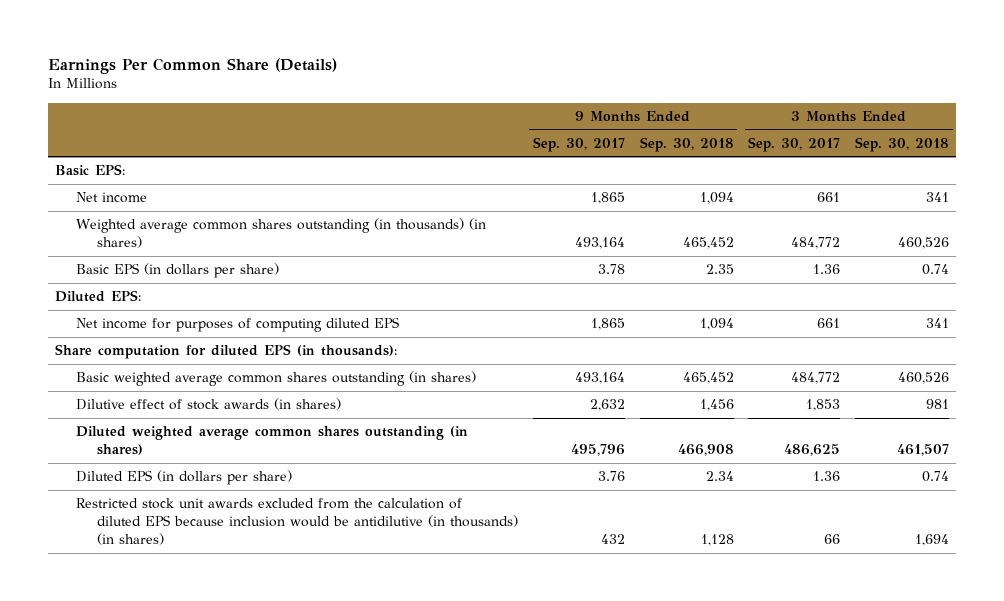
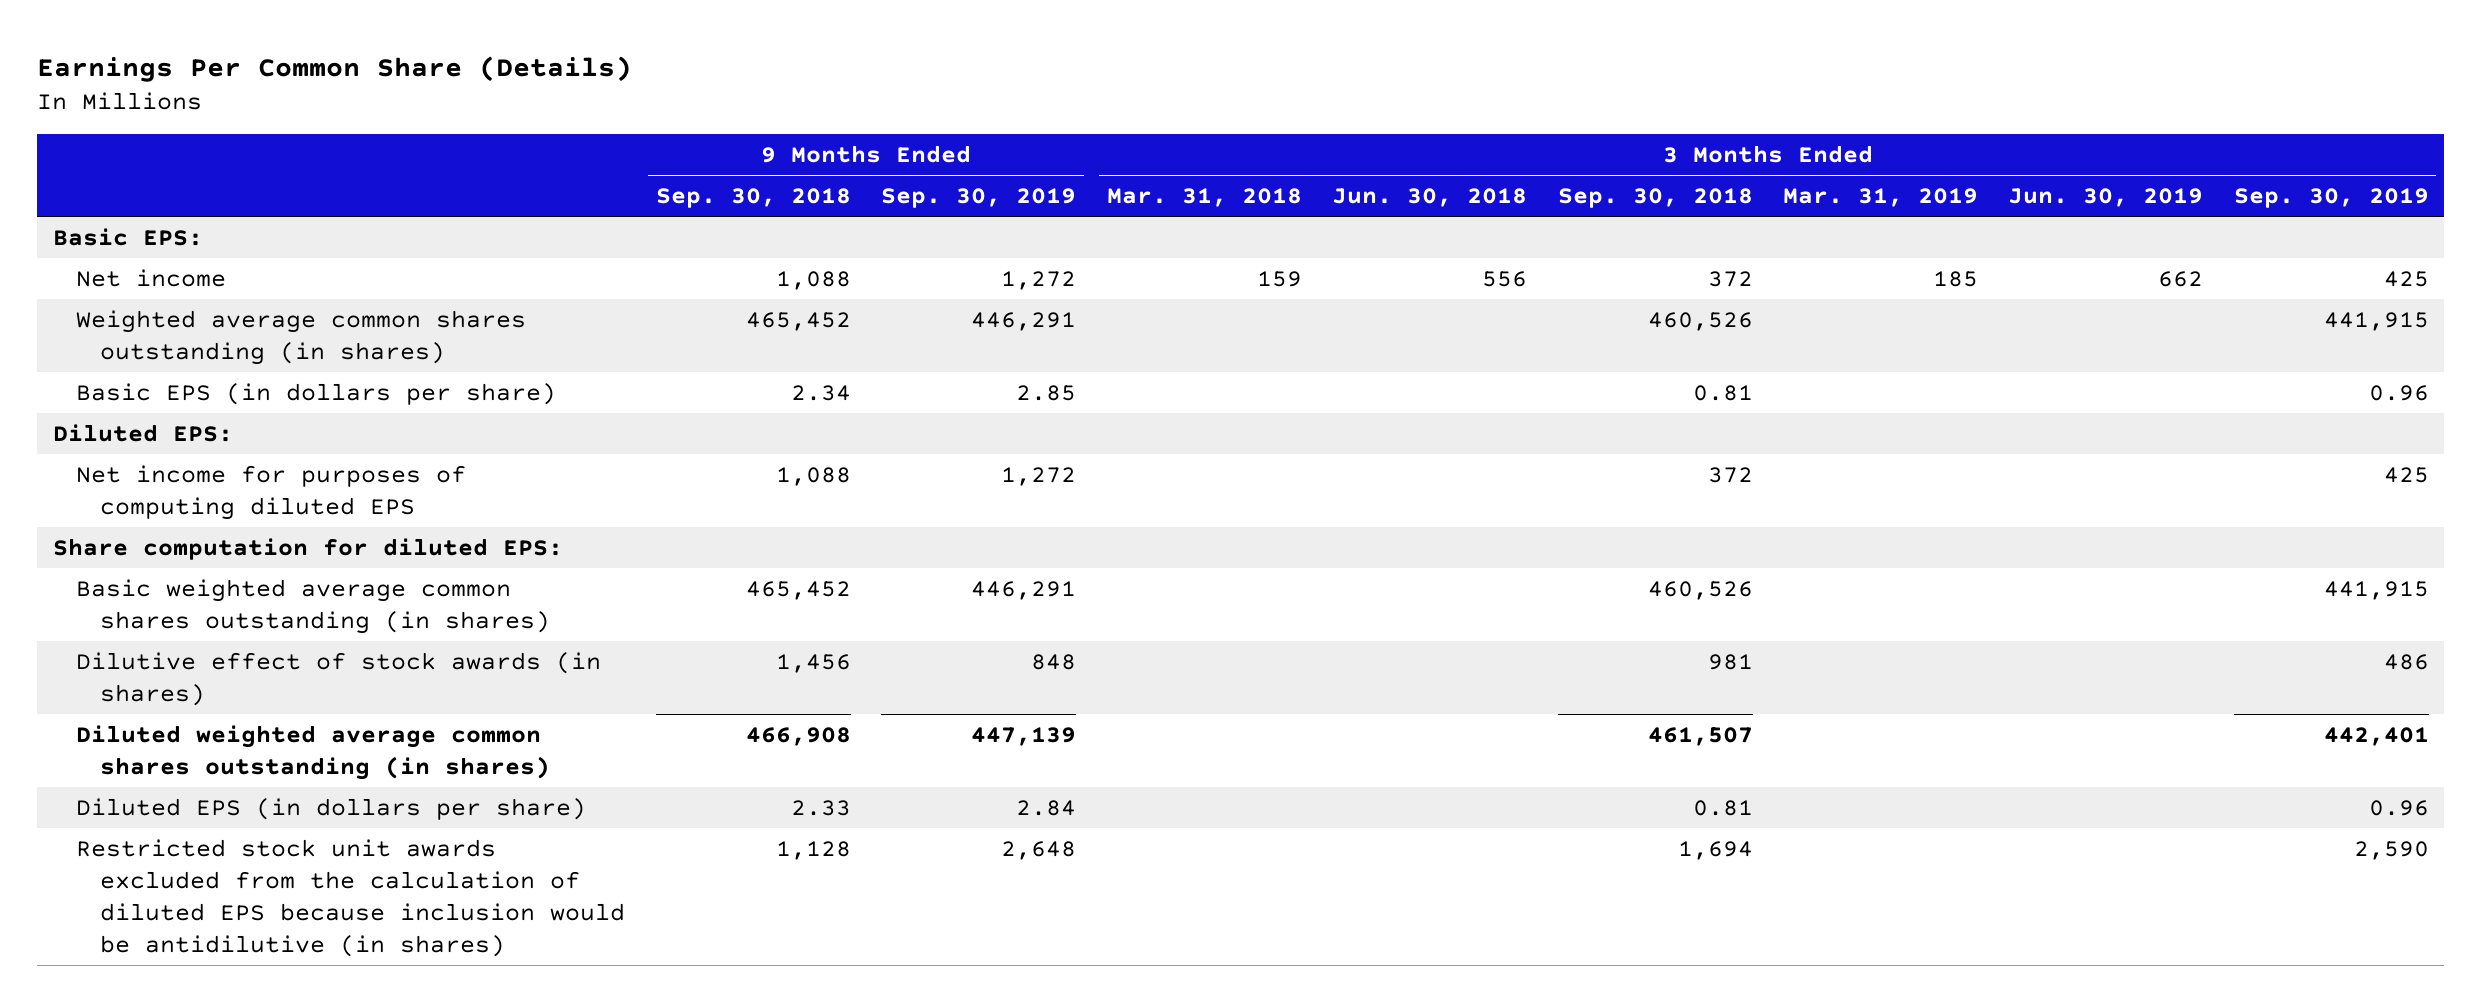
[532,136,625,152] Sep. 30, 2017 -> none
[748,136,841,152] Sep. 30, 2017 -> none
none -> [881,188,1077,209] Sep. 30, 2019
none -> [1106,188,1302,208] Mar. 31, 2018
none -> [1332,188,1528,208] Jun. 30, 2018
none -> [1782,188,1978,208] Mar. 31, 2019
none -> [2008,188,2204,208] Jun. 30, 2019
none -> [2233,188,2429,209] Sep. 30, 2019
[699,192,734,205] 1,094 -> [775,270,851,290] 1,088
[925,192,949,203] 341 -> [1707,270,1753,287] 372
[76,218,487,249] Weighted average common shares outstanding (in thousands) (in shares) -> [76,309,527,365] Weighted average common shares outstanding (in shares)
[705,264,734,275] 2.35 -> [790,384,851,401] 2.34
[921,264,949,276] 0.74 -> [1692,384,1753,401] 0.81
[699,318,734,331] 1,094 -> [775,466,851,486] 1,088
[925,318,949,329] 341 -> [1707,466,1753,483] 372
[55,344,398,360] Share computation for diluted EPS (in thousands): -> [52,537,563,560] Share computation for diluted EPS:
[705,471,734,482] 2.34 -> [790,799,851,816] 2.33
[921,471,949,483] 0.74 -> [1692,799,1753,816] 0.81
[76,498,519,546] Restricted stock unit awards excluded from the calculation of diluted EPS because inclusion would be antidilutive (in thousands) (in shares) -> [76,838,626,957] Restricted stock unit awards excluded from the calculation of diluted EPS because inclusion would be antidilutive (in shares)

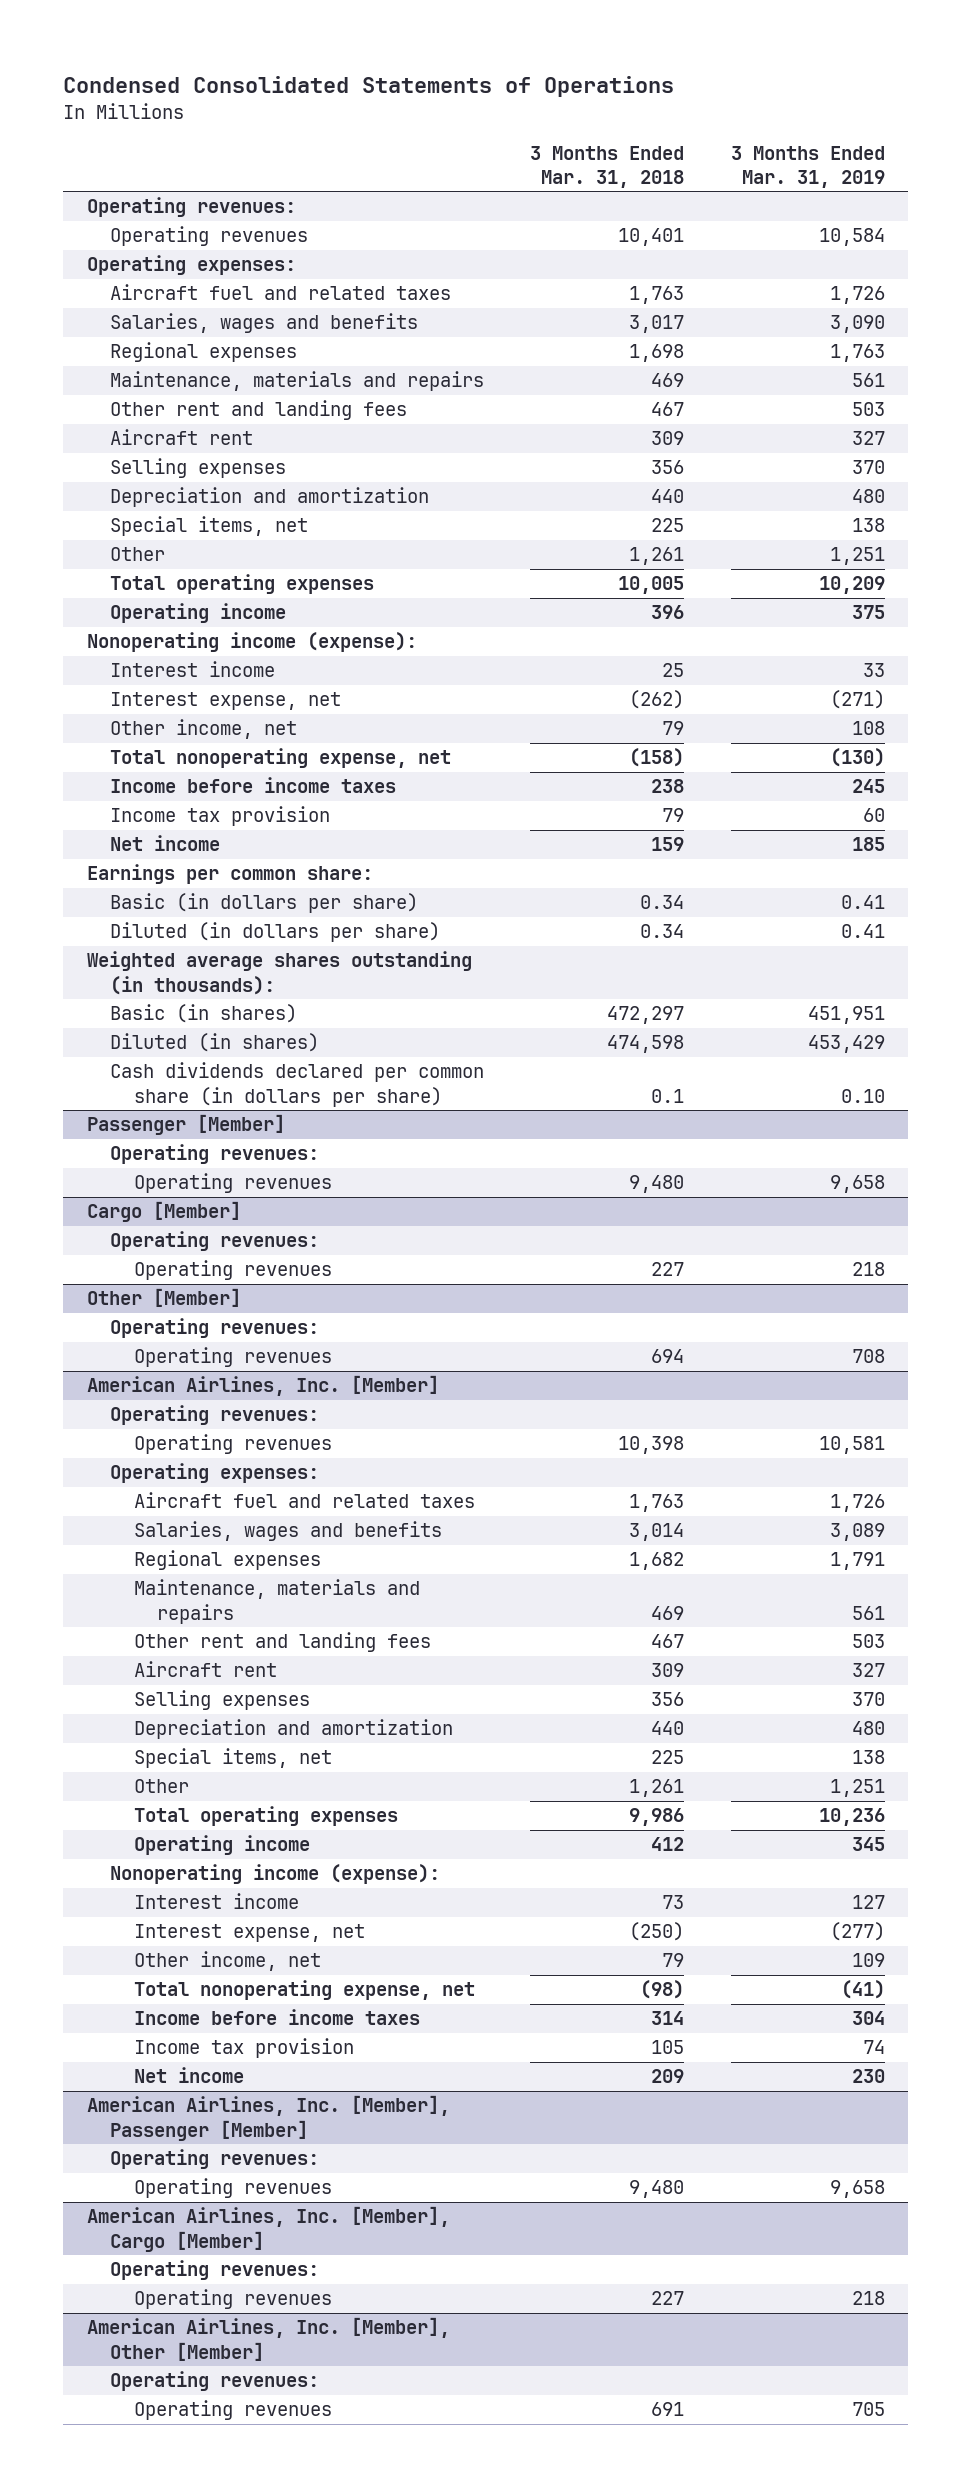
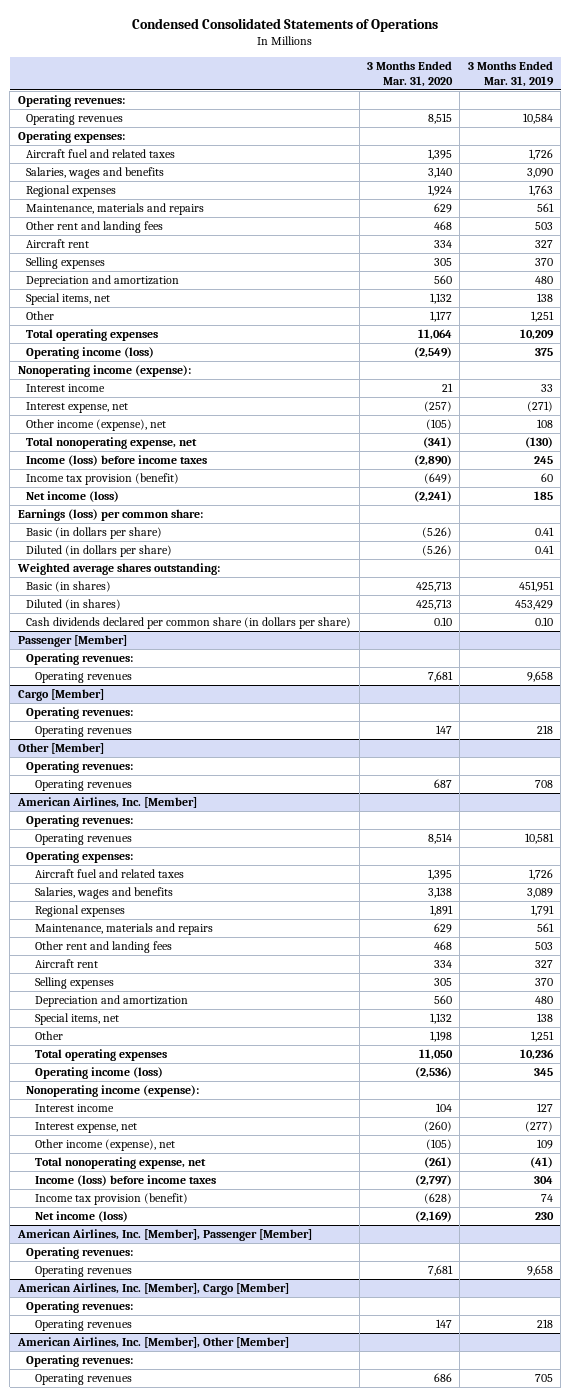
[530,145,685,188] 3 Months Ended Mar. 31, 2018 -> none
none -> [366,61,453,87] 3 Months Ended Mar. 31, 2020
[110,603,287,624] Operating income -> [26,347,155,360] Operating income (loss)
[110,719,298,740] Other income, net -> [26,419,167,432] Other income (expense), net
[110,777,397,794] Income before income taxes -> [26,455,208,467] Income (loss) before income taxes
[110,806,331,827] Income tax provision -> [26,473,180,486] Income tax provision (benefit)
[110,835,221,852] Net income -> [26,491,120,503] Net income (loss)
[86,864,373,885] Earnings per common share: -> [17,509,203,522] Earnings (loss) per common share:
[86,951,472,995] Weighted average shares outstanding (in thousands): -> [16,563,220,576] Weighted average shares outstanding:
[133,1835,310,1856] Operating income -> [34,1067,163,1080] Operating income (loss)
[133,1951,321,1972] Other income, net -> [34,1139,175,1152] Other income (expense), net
[133,2009,420,2026] Income before income taxes -> [34,1175,216,1187] Income (loss) before income taxes
[133,2038,354,2059] Income tax provision -> [34,1193,188,1206] Income tax provision (benefit)
[133,2067,244,2084] Net income -> [34,1211,128,1223] Net income (loss)

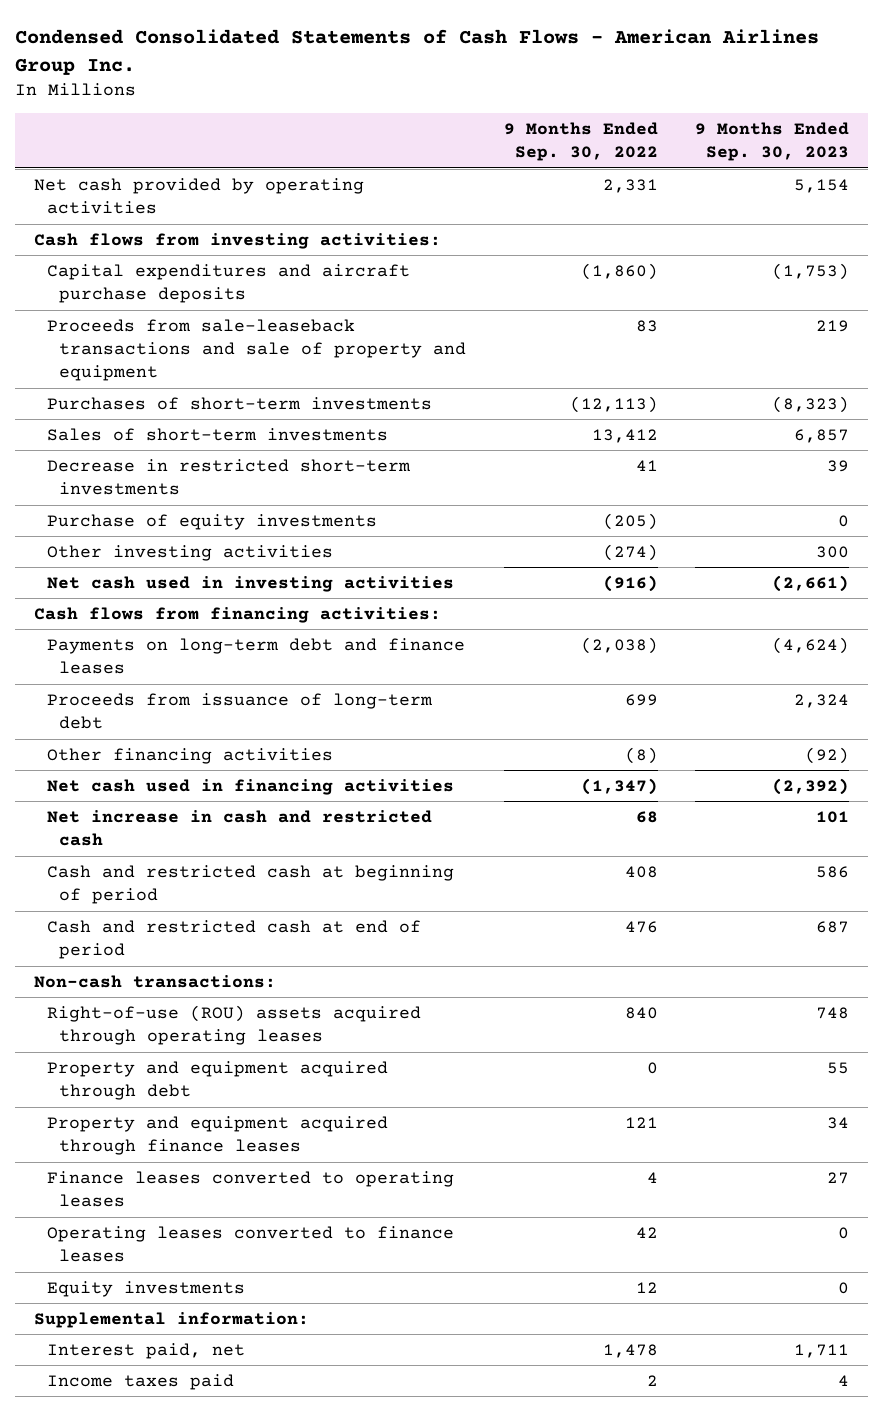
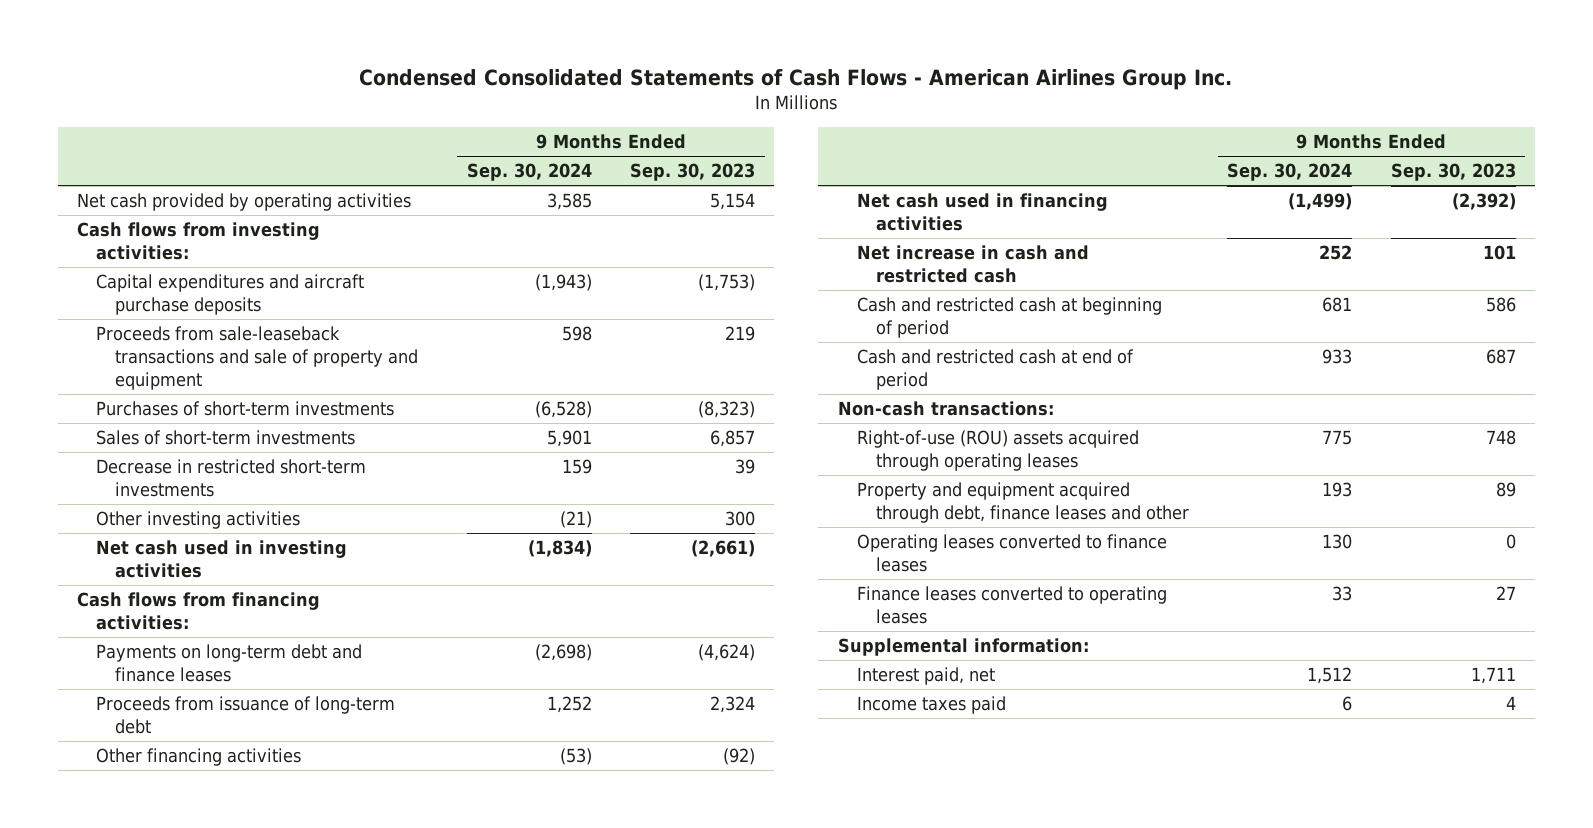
[503,121,658,162] 9 Months Ended Sep. 30, 2022 -> none
none -> [466,163,592,182] Sep. 30, 2024
[46,513,377,530] Purchase of equity investments -> none
[46,1060,388,1101] Property and equipment acquired through debt -> none
[46,1115,388,1156] Property and equipment acquired through finance leases -> [856,482,1189,523] Property and equipment acquired through debt, finance leases and other
[827,1116,850,1129] 34 -> [1495,482,1516,498] 89
[46,1280,245,1297] Equity investments -> none
[46,1170,454,1208] Finance leases converted to operating leases -> [856,586,1167,624] Finance leases converted to operating leases

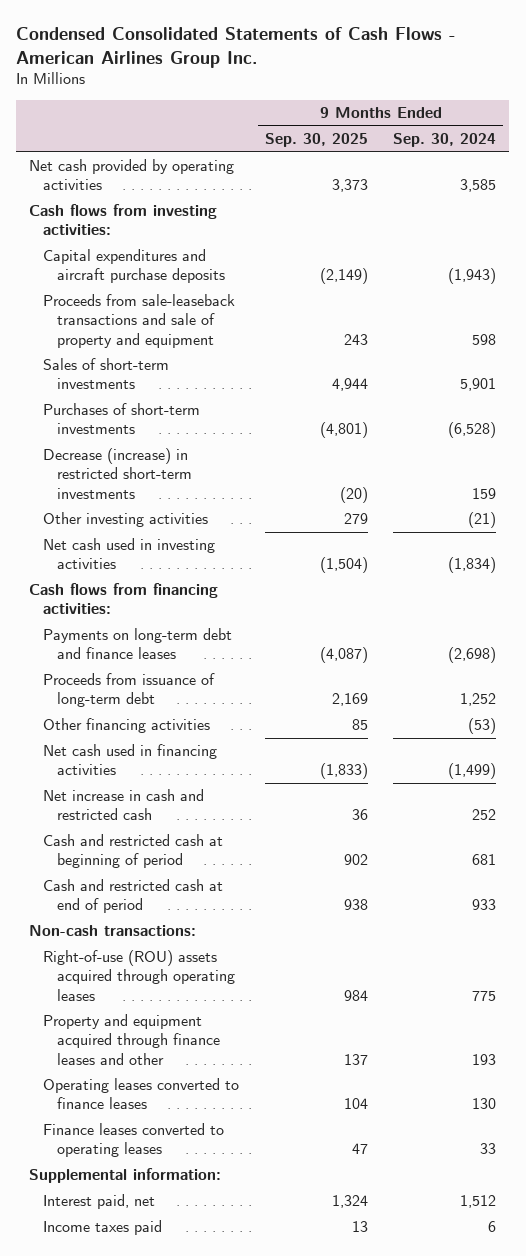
[630,163,756,182] Sep. 30, 2023 -> none
none -> [264,133,368,148] Sep. 30, 2025
[96,401,395,417] Purchases of short-term investments -> [43,403,201,435] Purchases of short-term investments
[96,459,367,497] Decrease in restricted short-term investments -> [43,448,193,499] Decrease (increase) in restricted short-term investments
[856,482,1189,523] Property and equipment acquired through debt, finance leases and other -> [43,1014,221,1065] Property and equipment acquired through finance leases and other

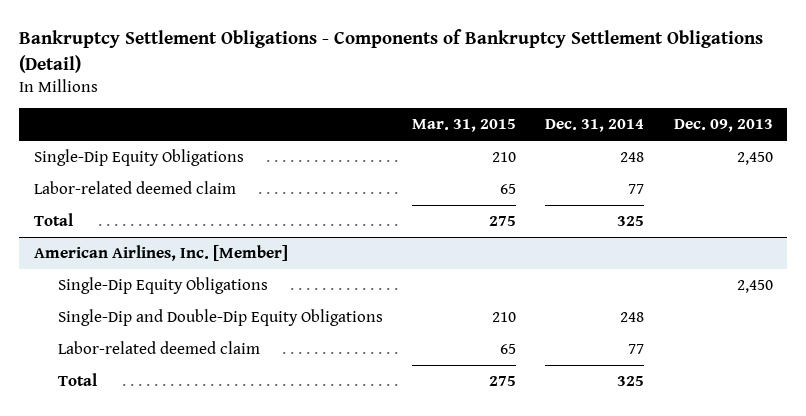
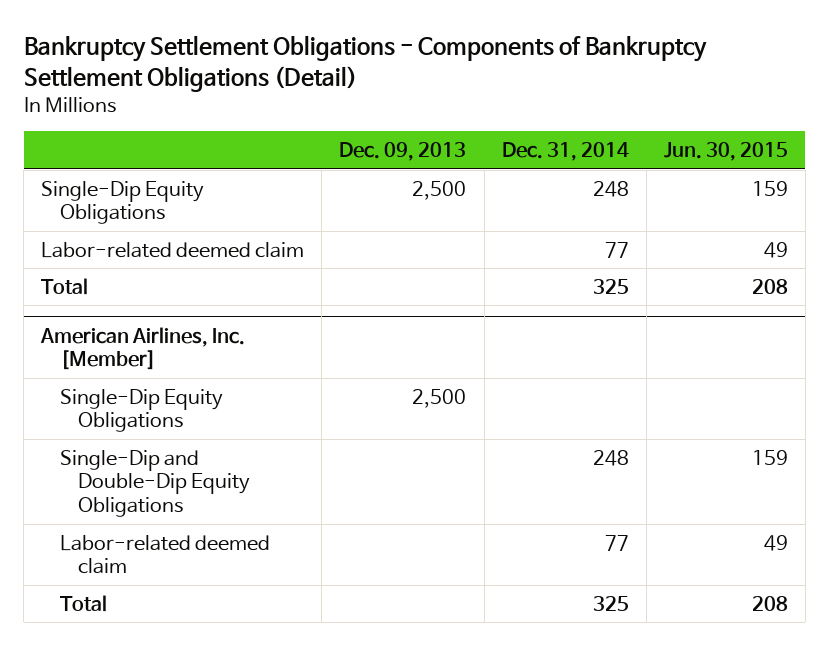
[412,119,517,133] Mar. 31, 2015 -> none
none -> [663,142,788,162] Jun. 30, 2015
[736,152,773,166] 2,450 -> [412,180,467,200] 2,500
[736,280,773,294] 2,450 -> [412,388,467,408] 2,500

